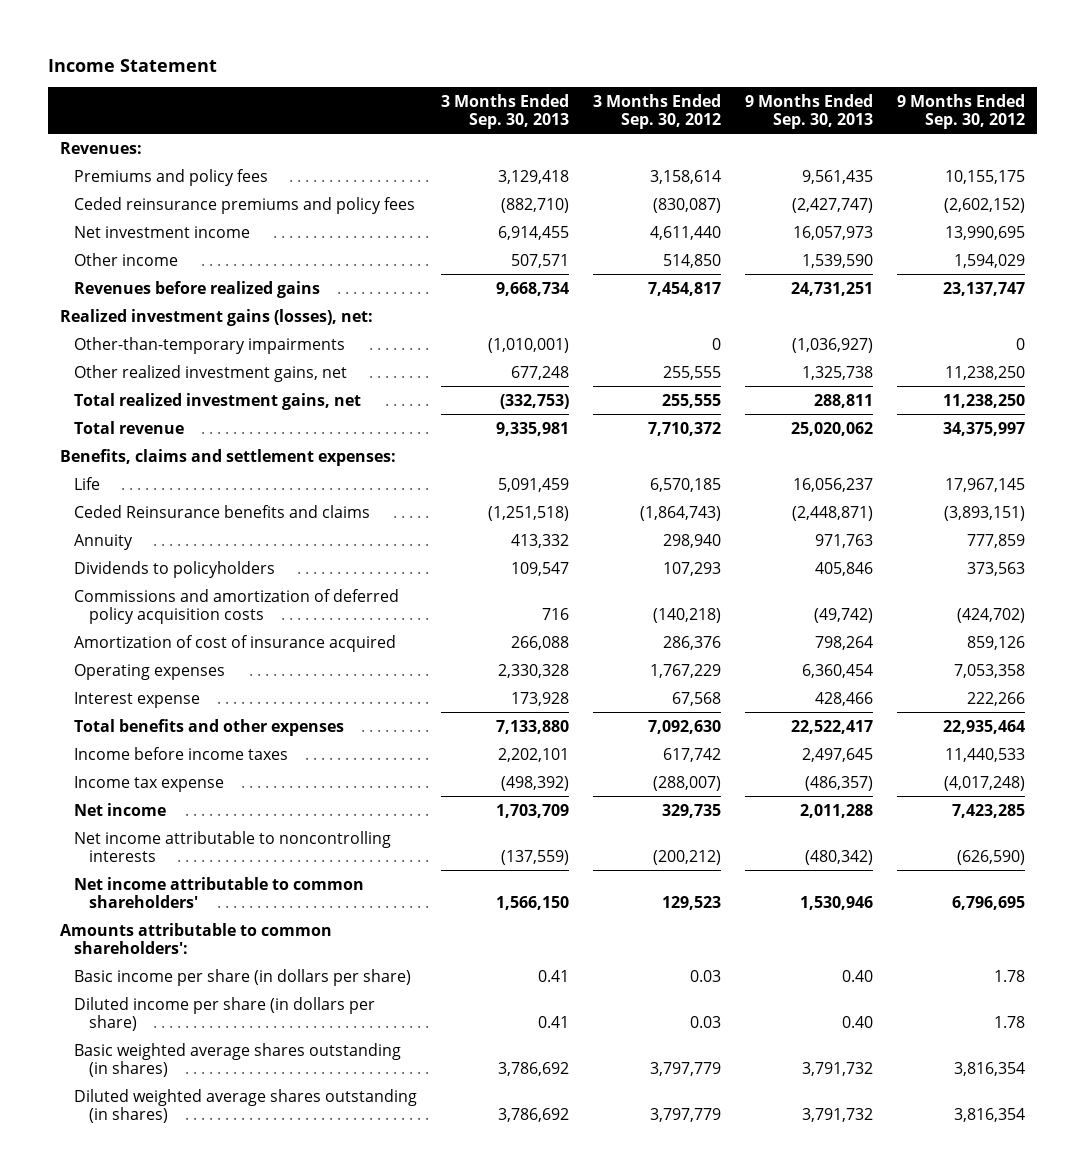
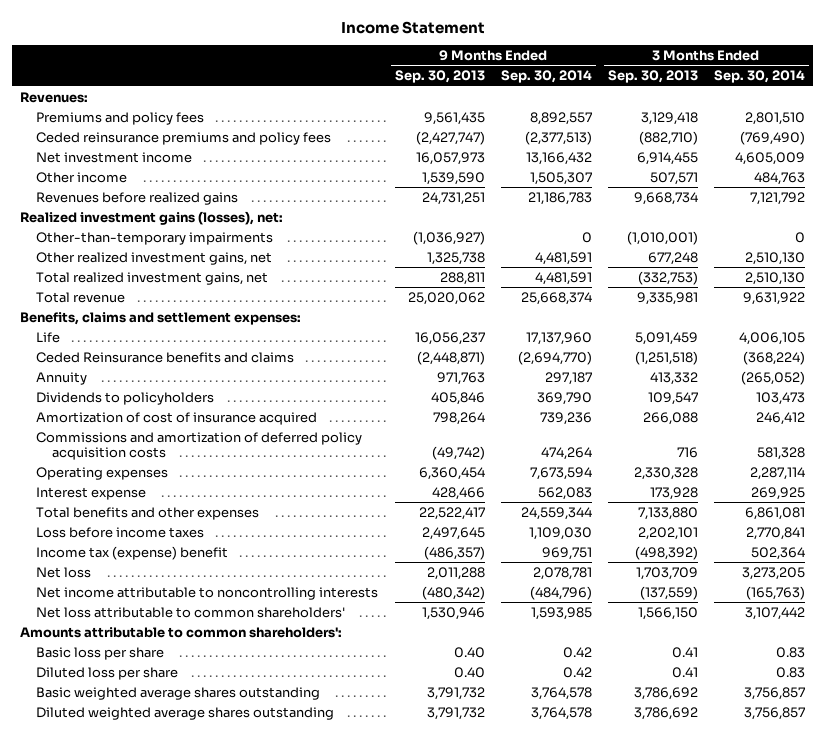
[593,93,722,129] 3 Months Ended Sep. 30, 2012 -> none
[897,93,1026,129] 9 Months Ended Sep. 30, 2012 -> none
none -> [500,70,592,84] Sep. 30, 2014
none -> [714,70,806,84] Sep. 30, 2014
[74,588,400,624] Commissions and amortization of deferred policy acquisition costs -> [36,431,363,460] Commissions and amortization of deferred policy acquisition costs
[74,746,289,760] Income before income taxes -> [36,526,205,538] Loss before income taxes
[74,775,225,792] Income tax expense -> [36,545,229,560] Income tax (expense) benefit
[74,802,167,816] Net income -> [36,566,92,578] Net loss
[74,876,365,908] Net income attributable to common shareholders' -> [36,606,346,618] Net loss attributable to common shareholders'
[74,968,412,986] Basic income per share (in dollars per share) -> [36,646,165,660] Basic loss per share
[74,996,376,1031] Diluted income per share (in dollars per share) -> [36,666,179,680] Diluted loss per share
[74,1042,402,1077] Basic weighted average shares outstanding (in shares) -> [36,686,321,700] Basic weighted average shares outstanding
[74,1088,418,1123] Diluted weighted average shares outstanding (in shares) -> [36,706,335,720] Diluted weighted average shares outstanding

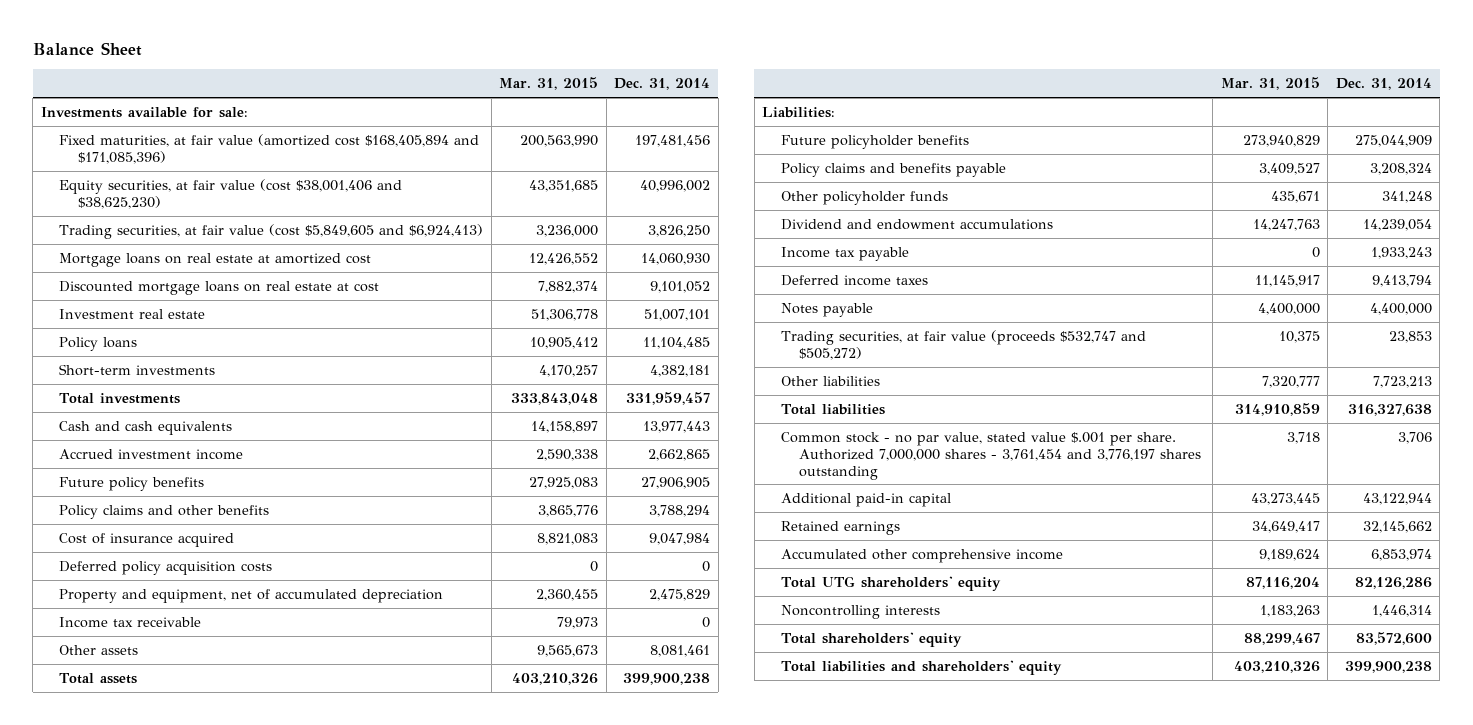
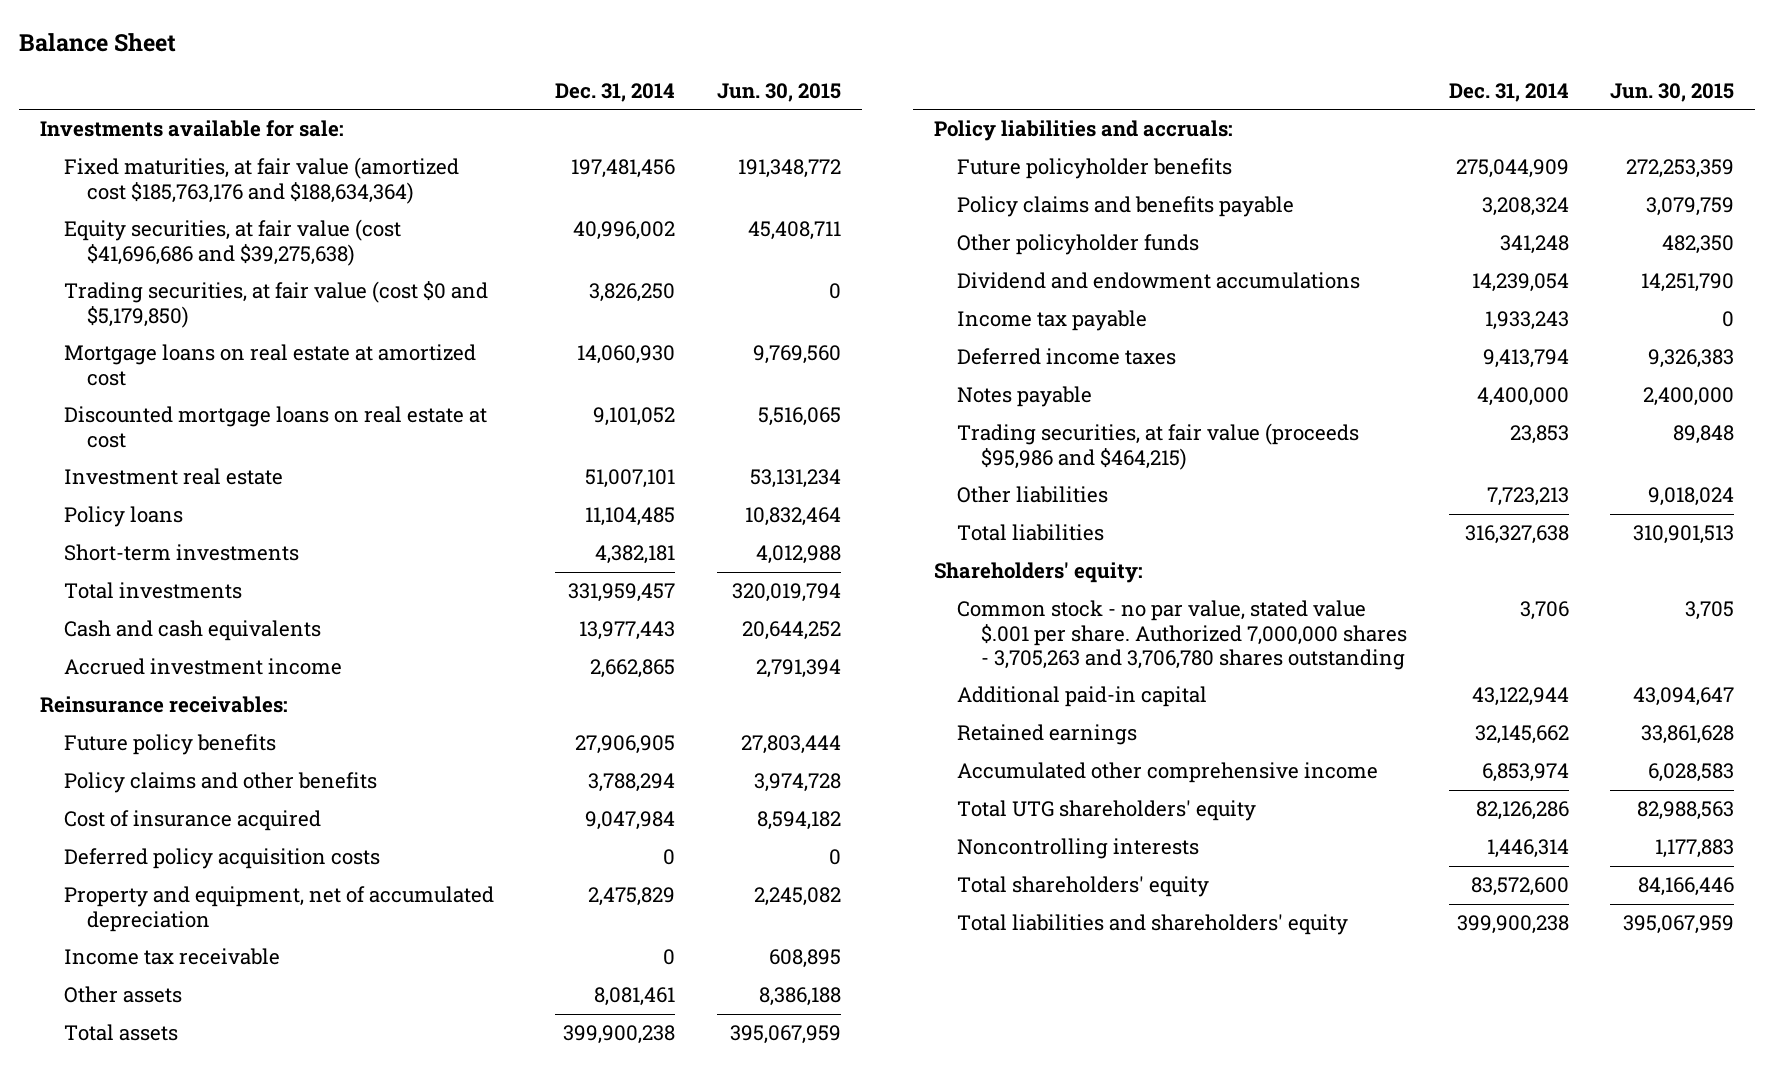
[499,77,599,91] Mar. 31, 2015 -> none
none -> [716,82,841,102] Jun. 30, 2015
[59,133,480,164] Fixed maturities, at fair value (amortized cost $168,405,894 and $171,085,396) -> [63,157,459,204] Fixed maturities, at fair value (amortized cost $185,763,176 and $188,634,364)
[59,178,403,209] Equity securities, at fair value (cost $38,001,406 and $38,625,230) -> [63,219,401,266] Equity securities, at fair value (cost $41,696,686 and $39,275,638)
[59,223,484,239] Trading securities, at fair value (cost $5,849,605 and $6,924,413) -> [63,281,488,328] Trading securities, at fair value (cost $0 and $5,179,850)
none -> [40,696,289,714] Reinsurance receivables:
[762,106,836,118] Liabilities: -> none
none -> [933,120,1233,142] Policy liabilities and accruals:
[780,329,1146,360] Trading securities, at fair value (proceeds $532,747 and $505,272) -> [957,423,1360,470] Trading securities, at fair value (proceeds $95,986 and $464,215)
none -> [933,562,1143,584] Shareholders' equity:
[780,431,1201,480] Common stock - no par value, stated value $.001 per share. Authorized 7,000,000 shares - 3,761,454 and 3,776,197 shares outstanding -> [957,600,1407,670] Common stock - no par value, stated value $.001 per share. Authorized 7,000,000 shares - 3,705,263 and 3,706,780 shares outstanding

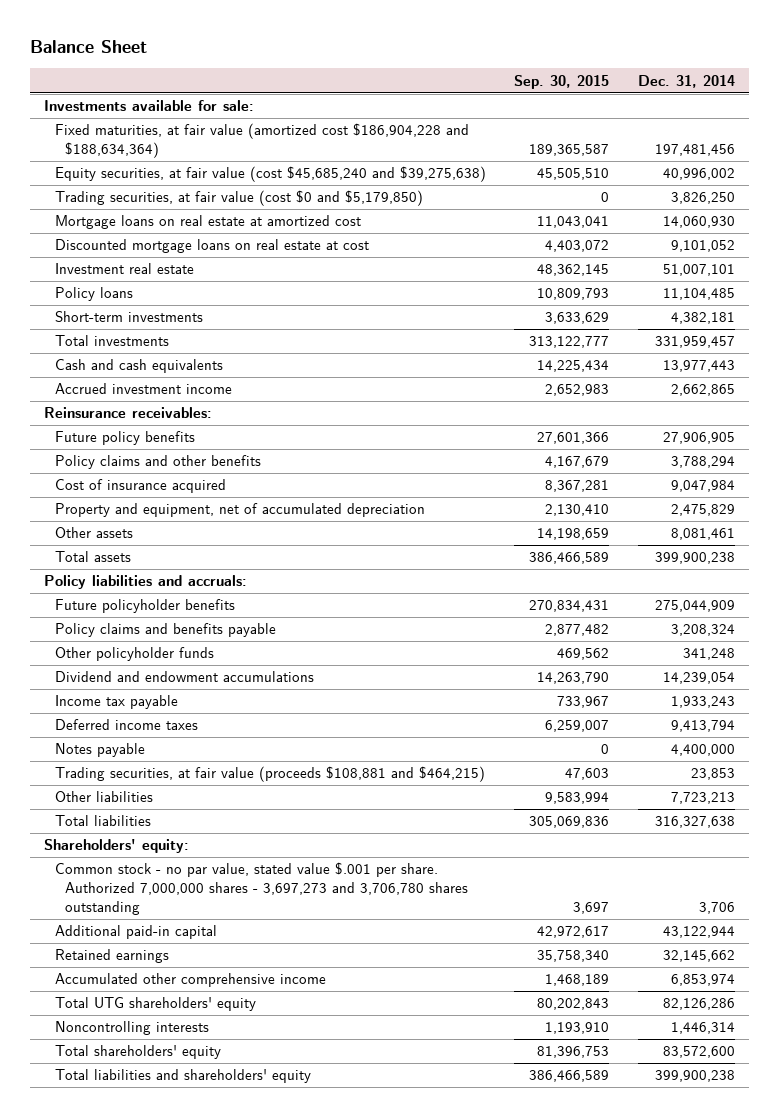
[716,82,841,102] Jun. 30, 2015 -> none
none -> [514,74,610,89] Sep. 30, 2015
[63,157,459,204] Fixed maturities, at fair value (amortized cost $185,763,176 and $188,634,364) -> [54,123,469,159] Fixed maturities, at fair value (amortized cost $186,904,228 and $188,634,364)
[63,219,401,266] Equity securities, at fair value (cost $41,696,686 and $39,275,638) -> [54,166,486,183] Equity securities, at fair value (cost $45,685,240 and $39,275,638)
[63,848,380,870] Deferred policy acquisition costs -> none
[63,948,280,966] Income tax receivable -> none
[957,423,1360,470] Trading securities, at fair value (proceeds $95,986 and $464,215) -> [54,766,485,783] Trading securities, at fair value (proceeds $108,881 and $464,215)
[957,600,1407,670] Common stock - no par value, stated value $.001 per share. Authorized 7,000,000 shares - 3,705,263 and 3,706,780 shares outstanding -> [54,862,469,915] Common stock - no par value, stated value $.001 per share. Authorized 7,000,000 shares - 3,697,273 and 3,706,780 shares outstanding

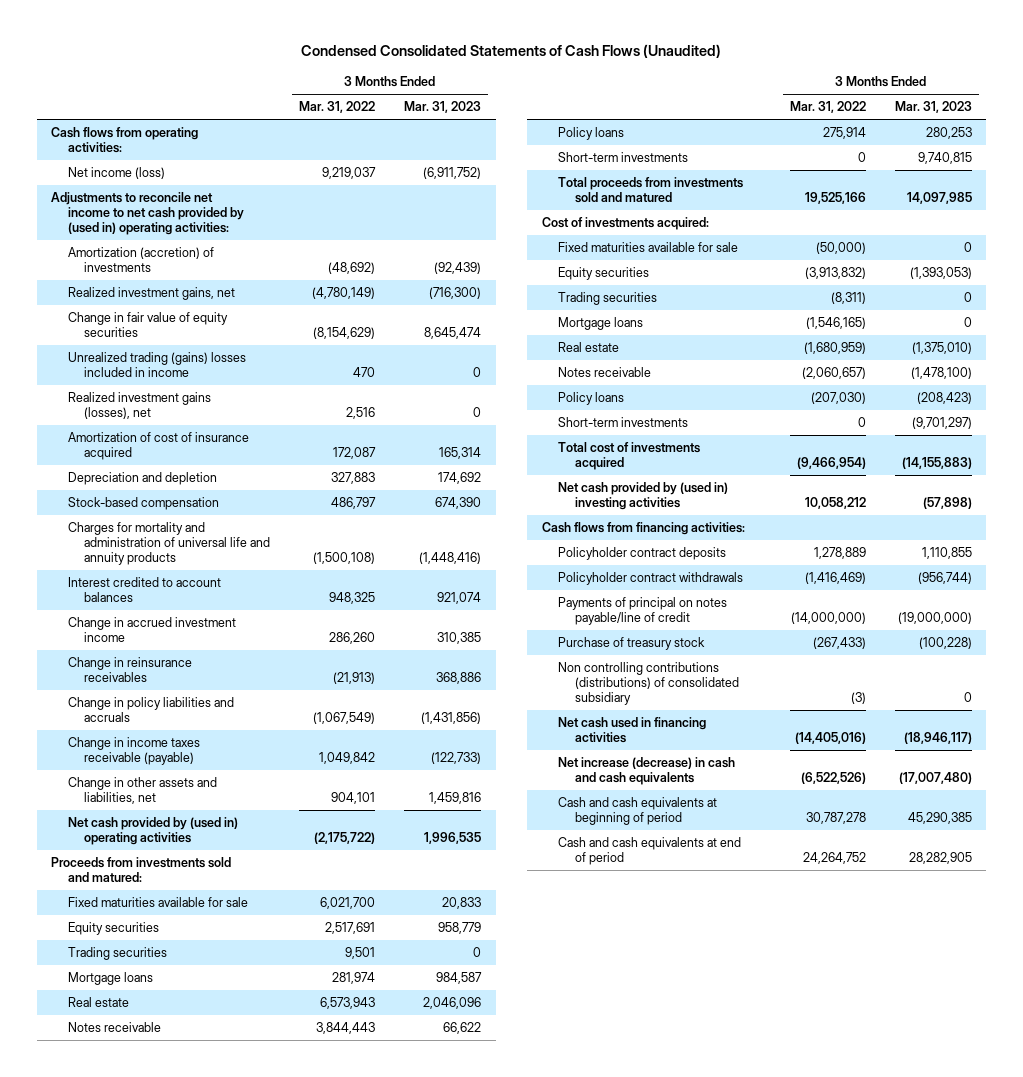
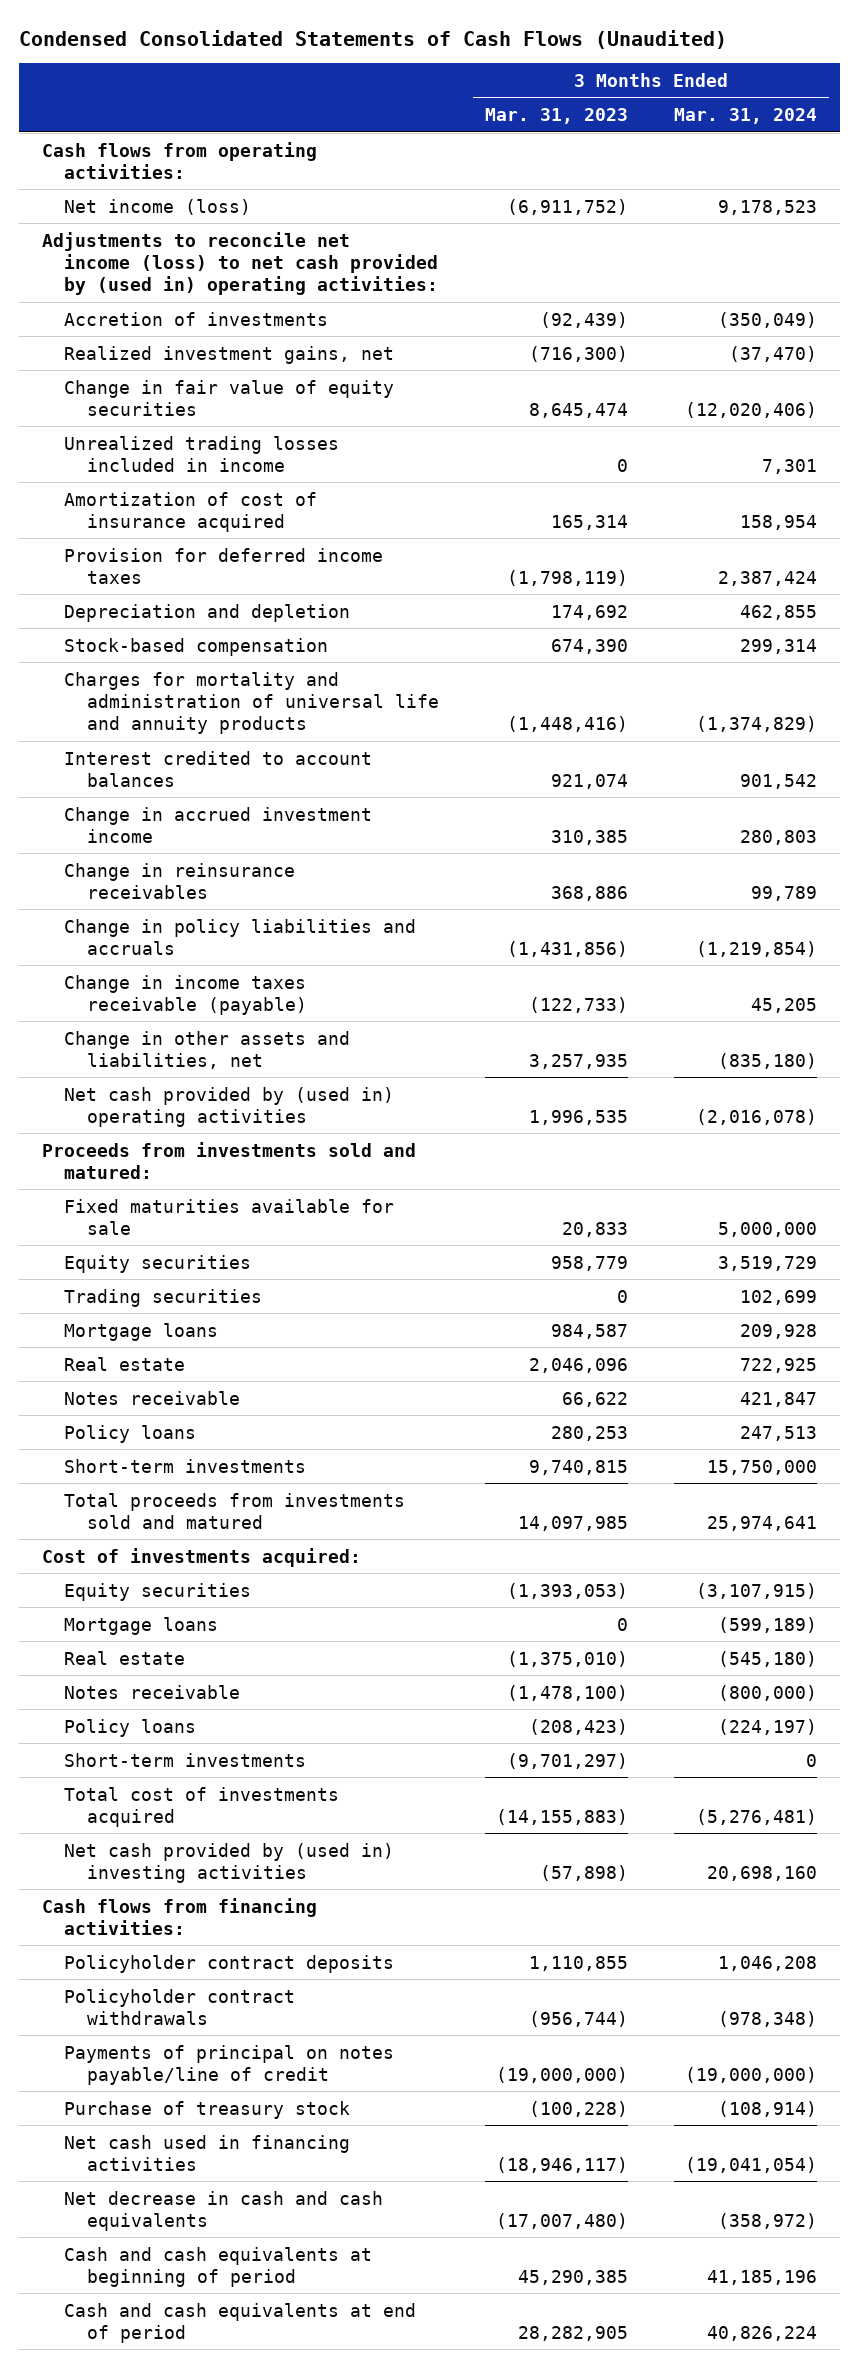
[299,101,376,114] Mar. 31, 2022 -> none
none -> [674,108,818,125] Mar. 31, 2024
[51,192,244,236] Adjustments to reconcile net income to net cash provided by (used in) operating activities: -> [41,231,439,295] Adjustments to reconcile net income (loss) to net cash provided by (used in) operating activities:
[67,247,214,273] Amortization (accretion) of investments -> [64,311,329,326] Accretion of investments
[67,392,211,420] Realized investment gains (losses), net -> none
[67,352,246,378] Unrealized trading (gains) losses included in income -> [64,435,340,472] Unrealized trading losses included in income
none -> [64,547,384,584] Provision for deferred income taxes
[429,792,482,805] 1,459,816 -> [528,1053,628,1069] 3,257,935
[558,242,739,253] Fixed maturities available for sale -> none
[558,292,658,306] Trading securities -> none
[558,662,739,706] Non controlling contributions (distributions) of consolidated subsidiary -> none
[558,757,736,786] Net increase (decrease) in cash and cash equivalents -> [64,2190,384,2231] Net decrease in cash and cash equivalents

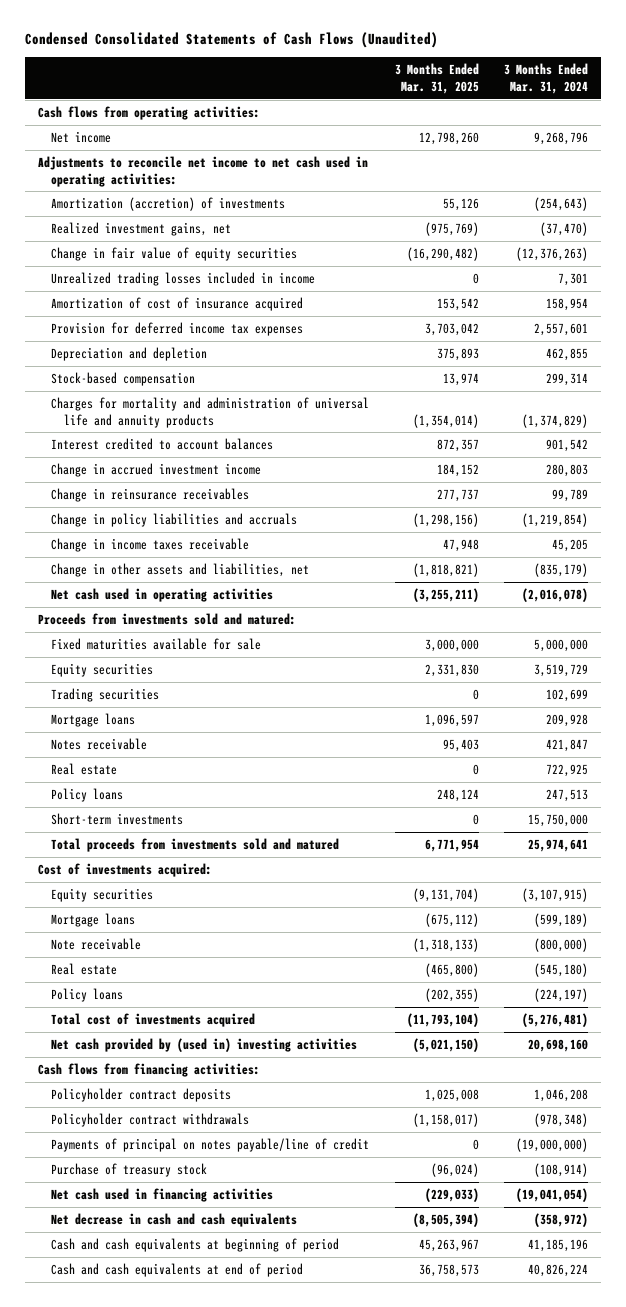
[484,108,628,125] Mar. 31, 2023 -> none
none -> [394,63,479,94] 3 Months Ended Mar. 31, 2025
[64,198,252,215] Net income (loss) -> [50,130,111,143] Net income
[718,199,818,215] 9,178,523 -> [534,131,589,145] 9,268,796
[41,231,439,295] Adjustments to reconcile net income (loss) to net cash provided by (used in) operating activities: -> [37,155,368,187] Adjustments to reconcile net income to net cash used in operating activities:
[64,311,329,326] Accretion of investments -> [50,196,285,211] Amortization (accretion) of investments
[718,311,818,328] (350,049) -> [534,196,589,211] (254,643)
[685,401,818,418] (12,020,406) -> [516,246,589,261] (12,376,263)
[64,547,384,584] Provision for deferred income taxes -> [50,321,303,336] Provision for deferred income tax expenses
[718,570,818,586] 2,387,424 -> [534,322,589,336] 2,557,601
[64,974,307,1015] Change in income taxes receivable (payable) -> [50,537,249,552] Change in income taxes receivable
[718,1052,818,1069] (835,180) -> [534,562,589,577] (835,179)
[64,1086,395,1127] Net cash provided by (used in) operating activities -> [50,587,273,602] Net cash used in operating activities
[64,1356,186,1371] Real estate -> [50,762,117,775] Real estate
none -> [50,937,141,950] Note receivable
[64,1684,241,1699] Notes receivable -> none
[64,1752,307,1767] Short-term investments -> none

